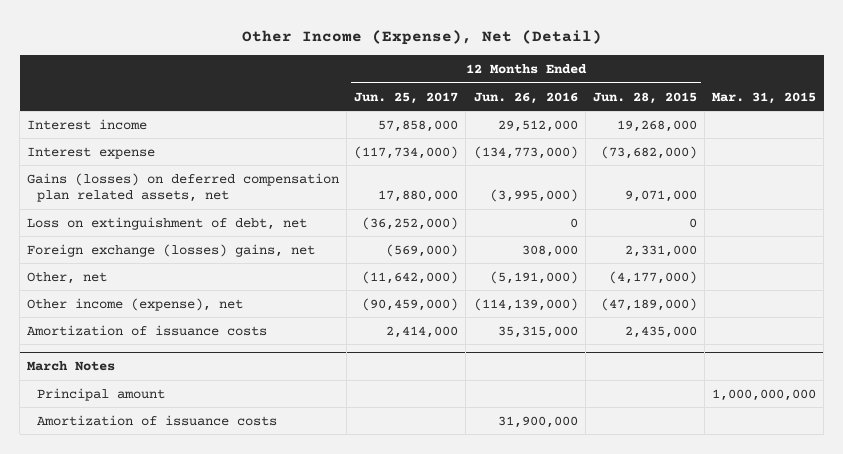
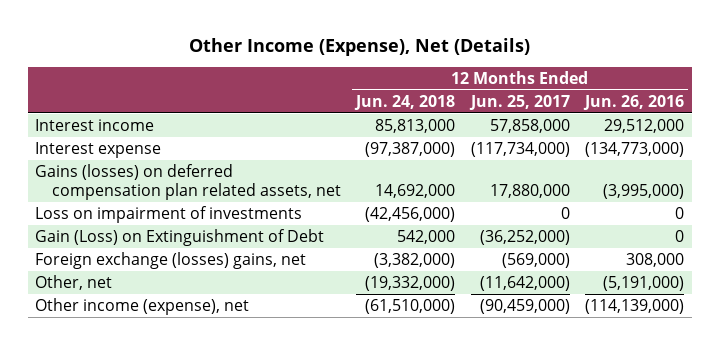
[241,30,602,46] Other Income (Expense), Net (Detail) -> [188,37,530,56] Other Income (Expense), Net (Details)
[592,91,697,104] Jun. 28, 2015 -> none
[712,91,817,104] Mar. 31, 2015 -> none
none -> [354,94,456,110] Jun. 24, 2018
none -> [35,205,303,223] Loss on impairment of investments
[27,216,308,230] Loss on extinguishment of debt, net -> [35,228,325,246] Gain (Loss) on Extinguishment of Debt
[27,324,268,336] Amortization of issuance costs -> none
[27,360,116,371] March Notes -> none
[37,387,166,401] Principal amount -> none
[37,414,278,426] Amortization of issuance costs -> none

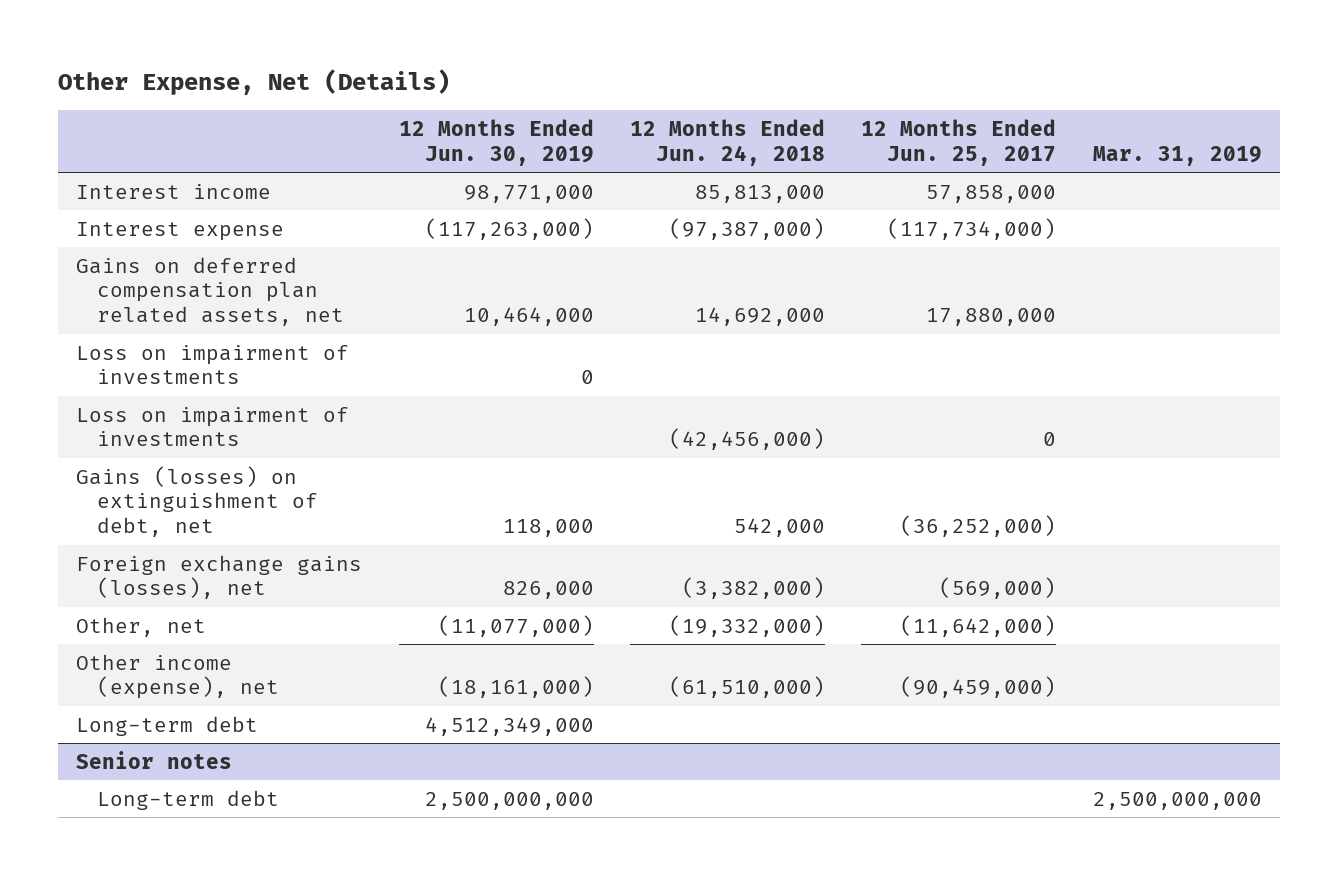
[188,37,530,56] Other Income (Expense), Net (Details) -> [58,68,451,95] Other Expense, Net (Details)
[583,94,685,110] Jun. 26, 2016 -> none
none -> [398,118,594,166] 12 Months Ended Jun. 30, 2019
none -> [1092,145,1262,166] Mar. 31, 2019
[35,163,341,200] Gains (losses) on deferred compensation plan related assets, net -> [76,256,344,327] Gains on deferred compensation plan related assets, net
none -> [76,344,350,385] Loss on impairment of investments
[35,228,325,246] Gain (Loss) on Extinguishment of Debt -> [76,465,318,538] Gains (losses) on extinguishment of debt, net
[35,251,307,269] Foreign exchange (losses) gains, net -> [76,554,363,600] Foreign exchange gains (losses), net
none -> [76,715,259,736] Long-term debt
none -> [76,750,233,769] Senior notes
none -> [96,789,279,810] Long-term debt

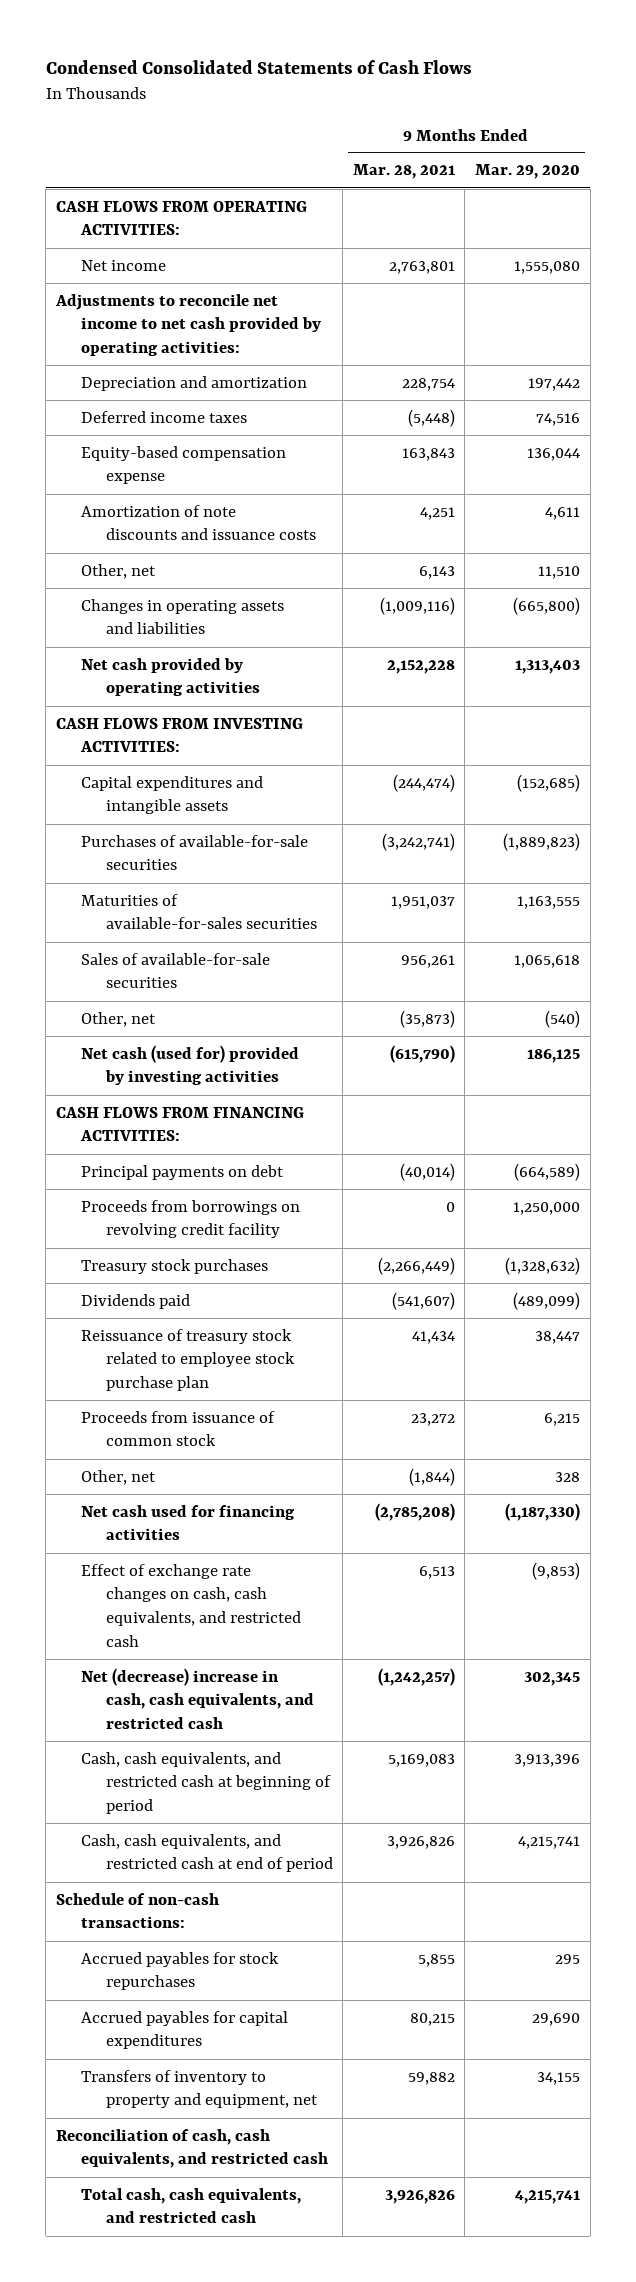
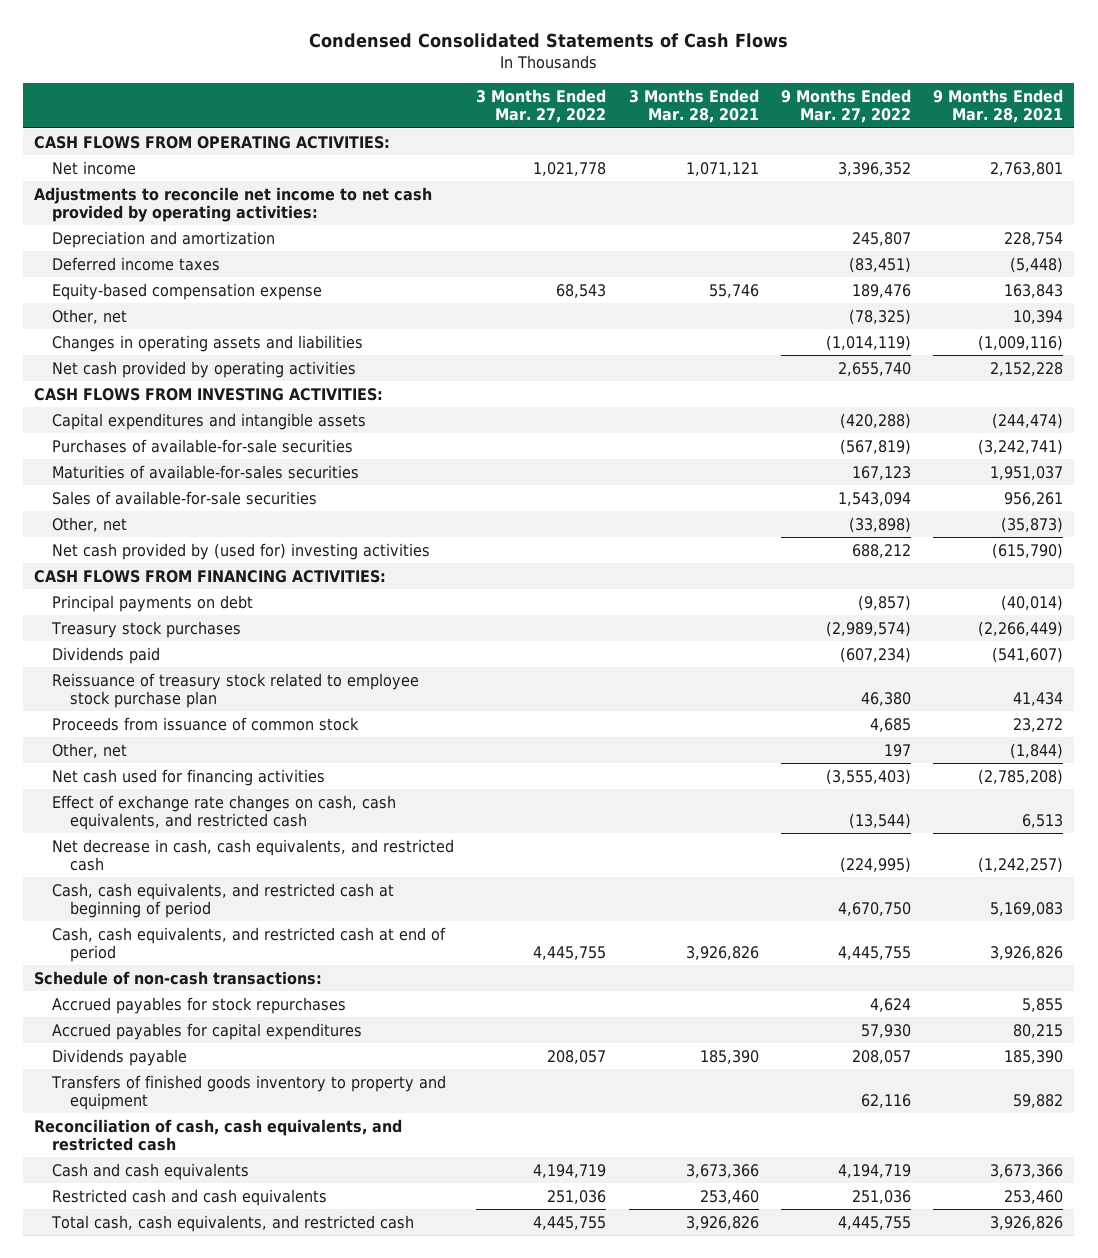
[475,164,581,180] Mar. 29, 2020 -> none
none -> [476,88,607,124] 3 Months Ended Mar. 27, 2022
none -> [628,88,759,124] 3 Months Ended Mar. 28, 2021
none -> [780,88,911,124] 9 Months Ended Mar. 27, 2022
[80,504,316,541] Amortization of note discounts and issuance costs -> none
[418,565,455,579] 6,143 -> [1013,309,1064,324] 10,394
[80,1044,299,1086] Net cash (used for) provided by investing activities -> [52,542,431,560] Net cash provided by (used for) investing activities
[80,1199,300,1239] Proceeds from borrowings on revolving credit facility -> none
[80,1667,314,1729] Net (decrease) increase in cash, cash equivalents, and restricted cash -> [52,838,455,871] Net decrease in cash, cash equivalents, and restricted cash
none -> [52,1048,188,1066] Dividends payable
[80,2069,318,2109] Transfers of inventory to property and equipment, net -> [51,1074,447,1110] Transfers of finished goods inventory to property and equipment
none -> [52,1162,250,1180] Cash and cash equivalents
none -> [52,1188,328,1206] Restricted cash and cash equivalents

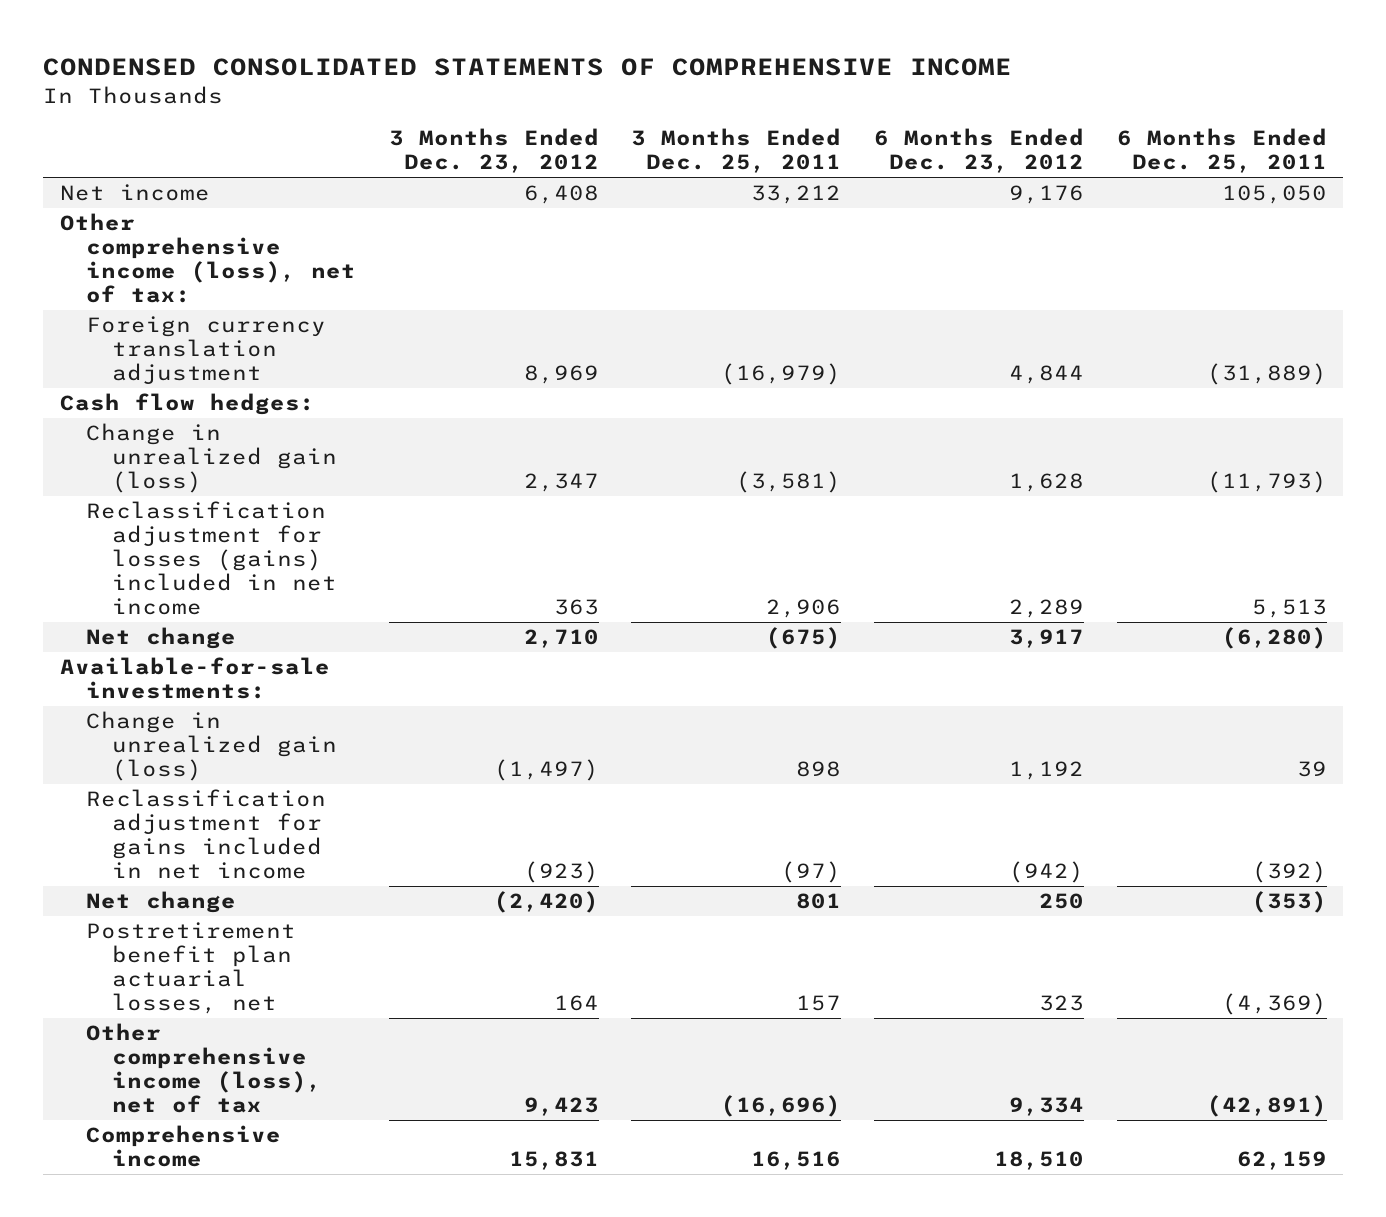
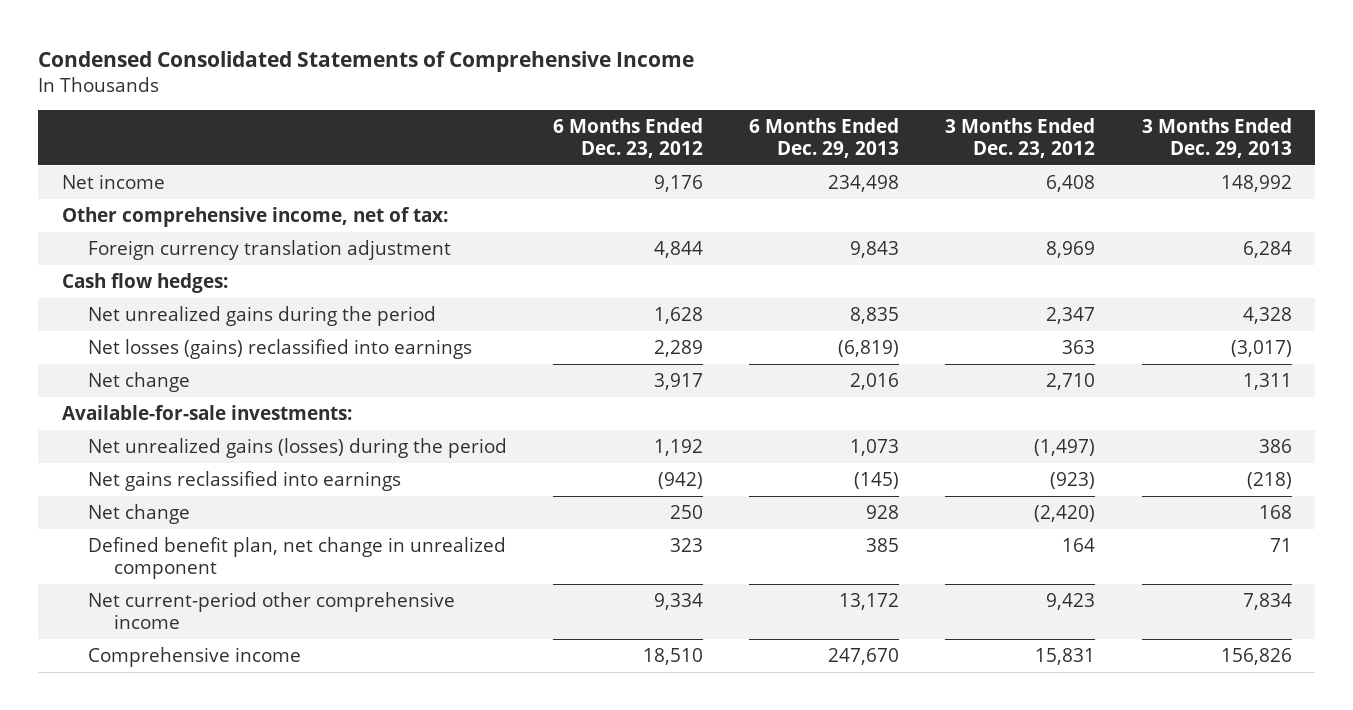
[43,58,1013,77] CONDENSED CONSOLIDATED STATEMENTS OF COMPREHENSIVE INCOME -> [38,50,695,72] Condensed Consolidated Statements of Comprehensive Income
[631,128,842,174] 3 Months Ended Dec. 25, 2011 -> none
[1116,128,1327,174] 6 Months Ended Dec. 25, 2011 -> none
none -> [749,117,900,158] 6 Months Ended Dec. 29, 2013
none -> [1141,117,1292,158] 3 Months Ended Dec. 29, 2013
[59,213,356,304] Other comprehensive income (loss), net of tax: -> [61,207,448,228] Other comprehensive income, net of tax:
[85,423,338,494] Change in unrealized gain (loss) -> [87,306,436,327] Net unrealized gains during the period
[85,501,338,616] Reclassification adjustment for losses (gains) included in net income -> [87,339,472,360] Net losses (gains) reclassified into earnings
[85,711,338,782] Change in unrealized gain (loss) -> [87,438,507,459] Net unrealized gains (losses) during the period
[85,789,326,880] Reclassification adjustment for gains included in net income -> [87,471,401,492] Net gains reclassified into earnings
[85,922,296,1015] Postretirement benefit plan actuarial losses, net -> [87,537,506,579] Defined benefit plan, net change in unrealized component
[85,1023,323,1114] Other comprehensive income (loss), net of tax -> [87,592,455,629] Net current-period other comprehensive income

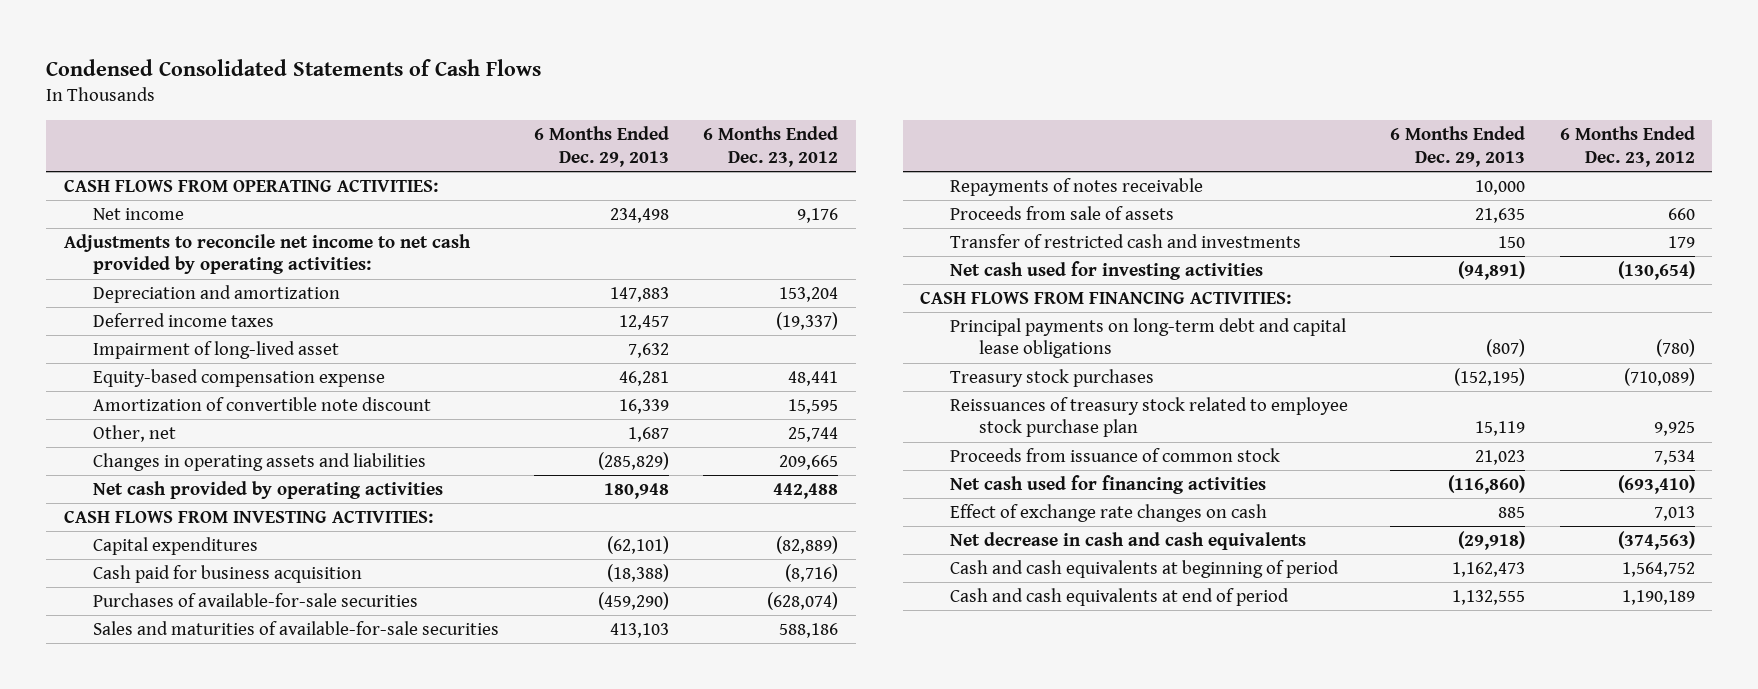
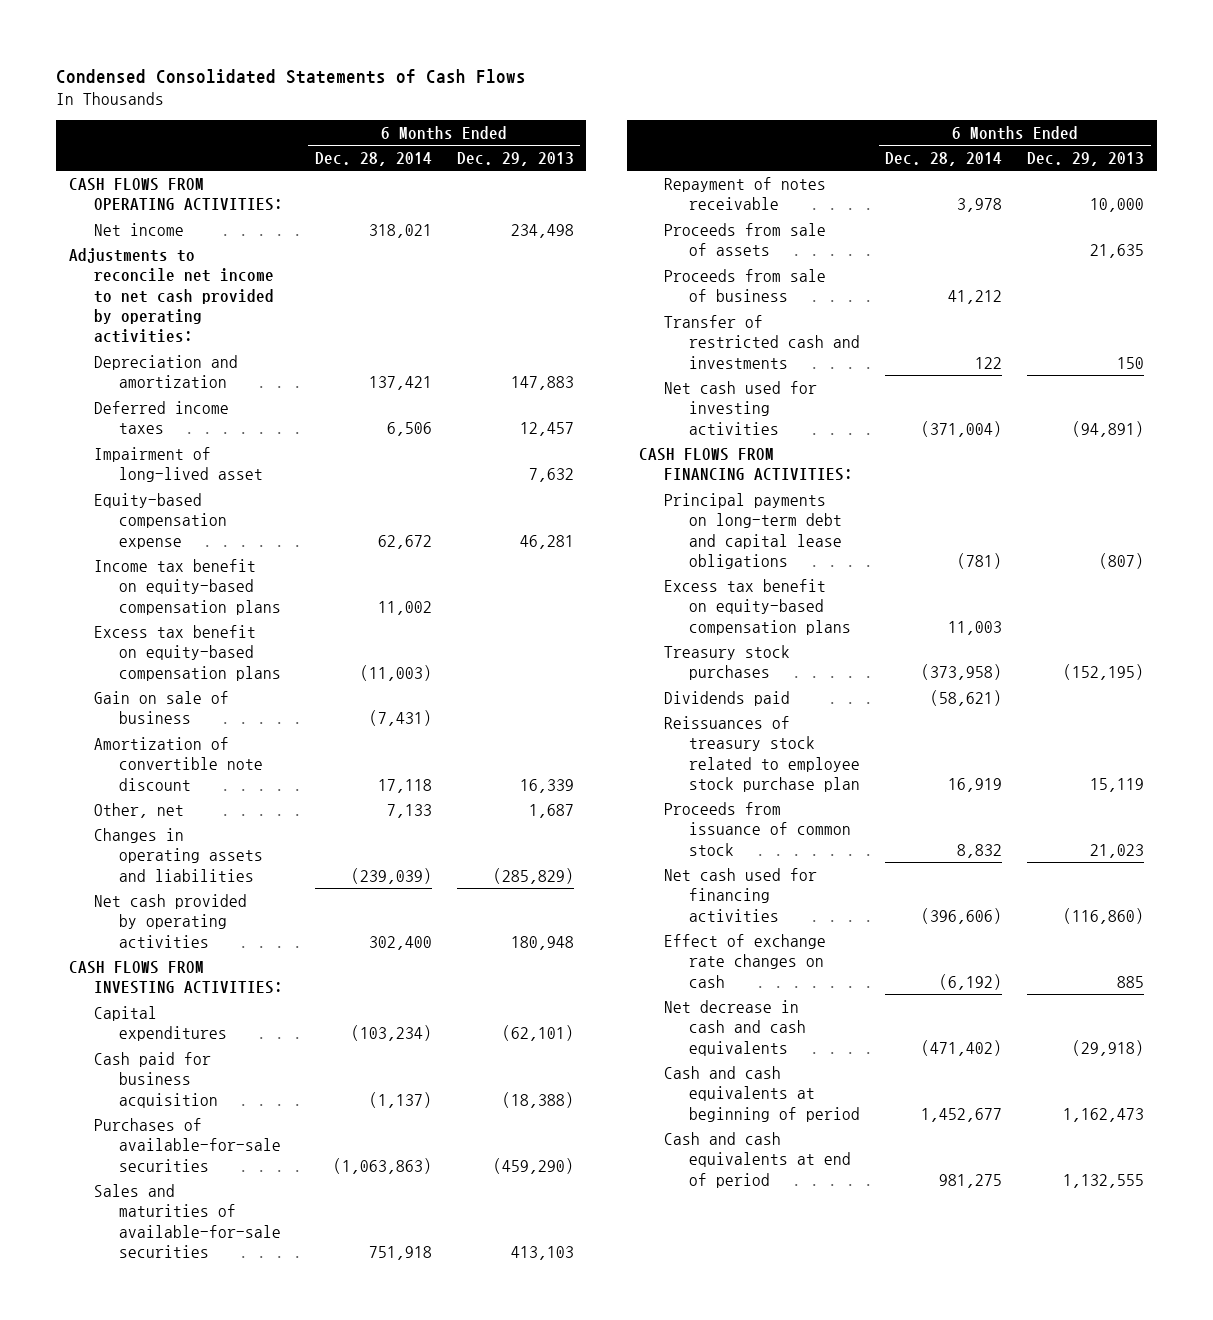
[703,126,839,167] 6 Months Ended Dec. 23, 2012 -> none
none -> [314,151,432,166] Dec. 28, 2014
none -> [93,558,281,615] Income tax benefit on equity-based compensation plans
none -> [93,624,281,681] Excess tax benefit on equity-based compensation plans
none -> [93,690,229,725] Gain on sale of business
[949,178,1203,197] Repayments of notes receivable -> [664,176,827,211] Repayment of notes receivable
none -> [664,268,827,303] Proceeds from sale of business
none -> [664,578,852,635] Excess tax benefit on equity-based compensation plans
none -> [664,690,791,706] Dividends paid

